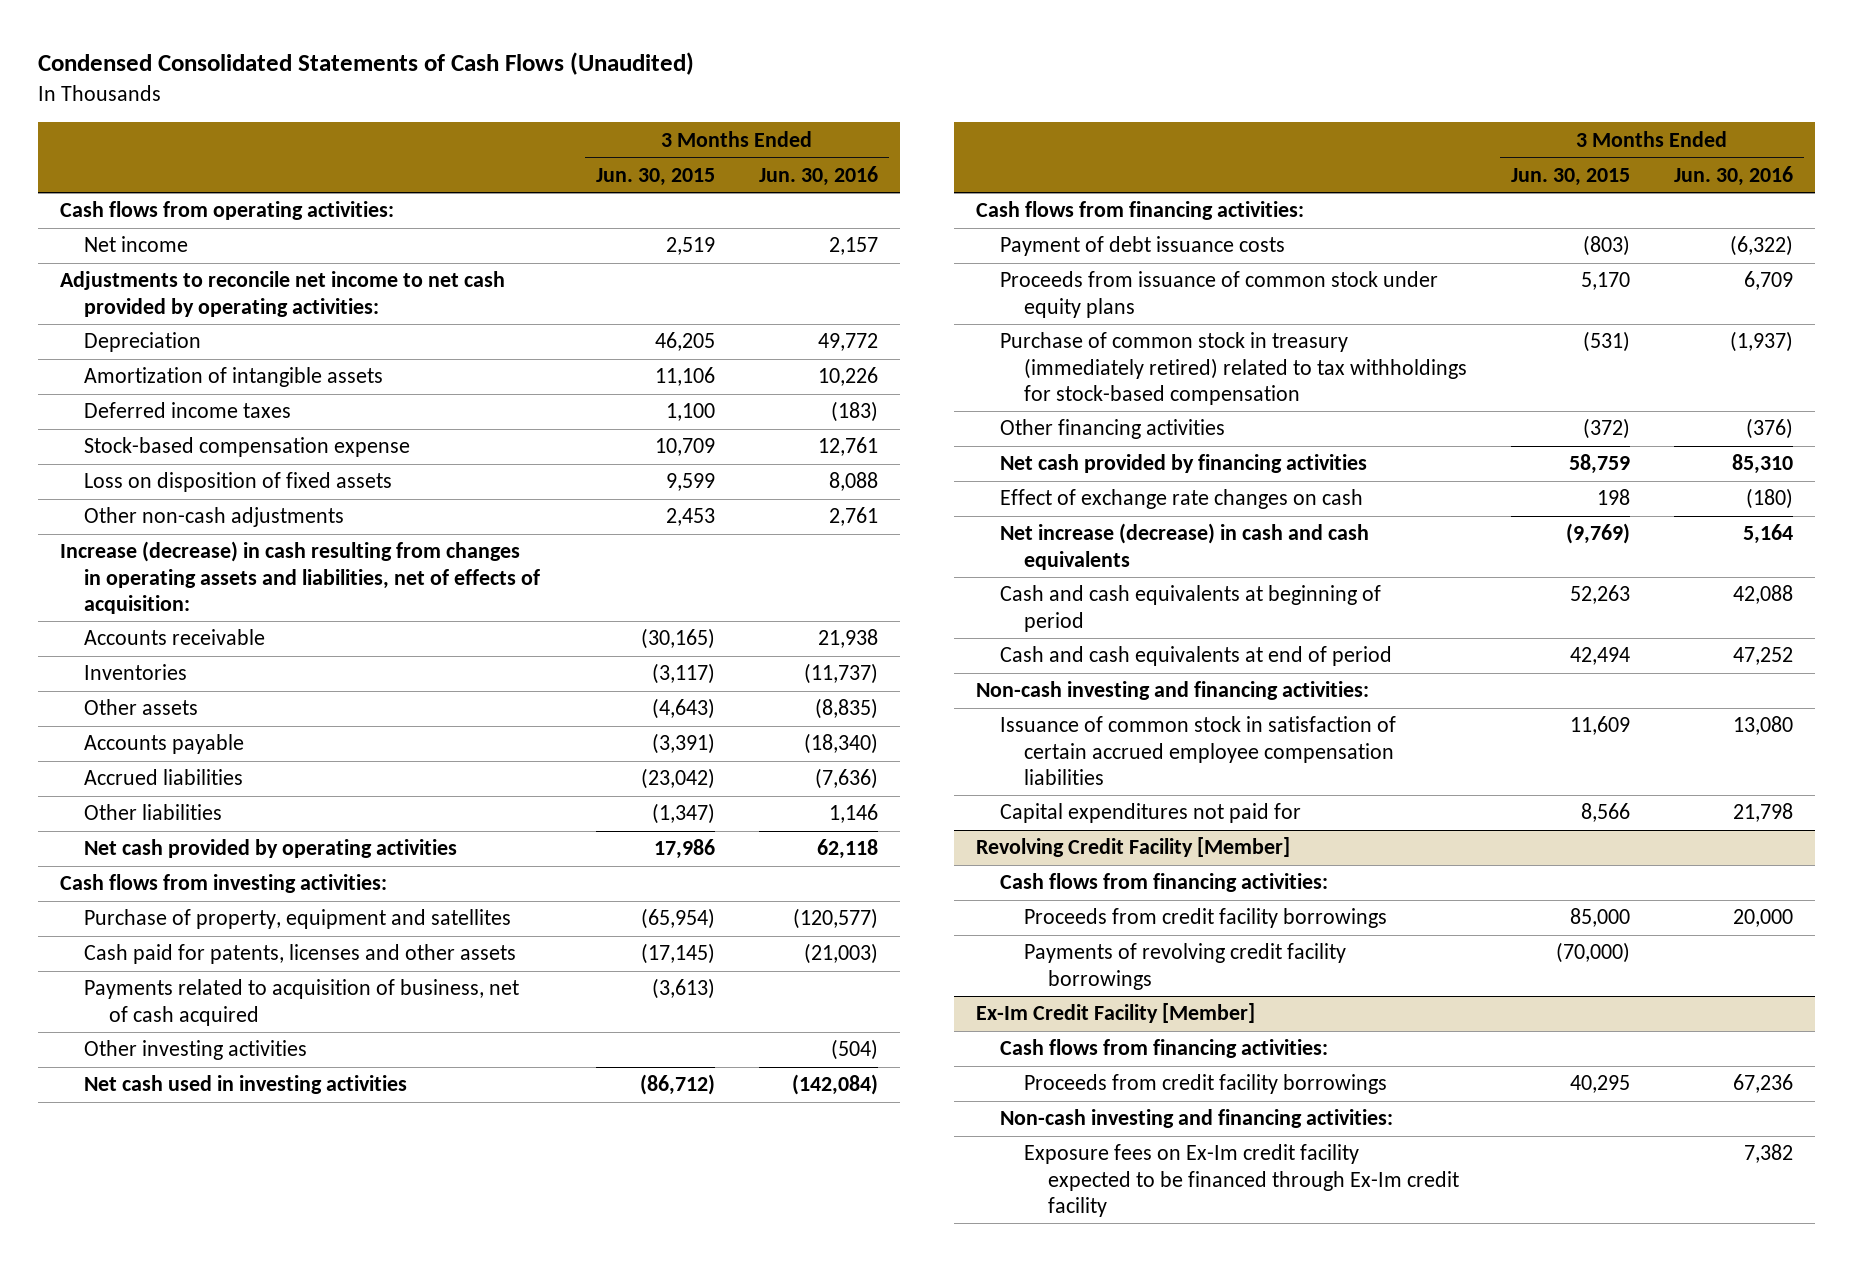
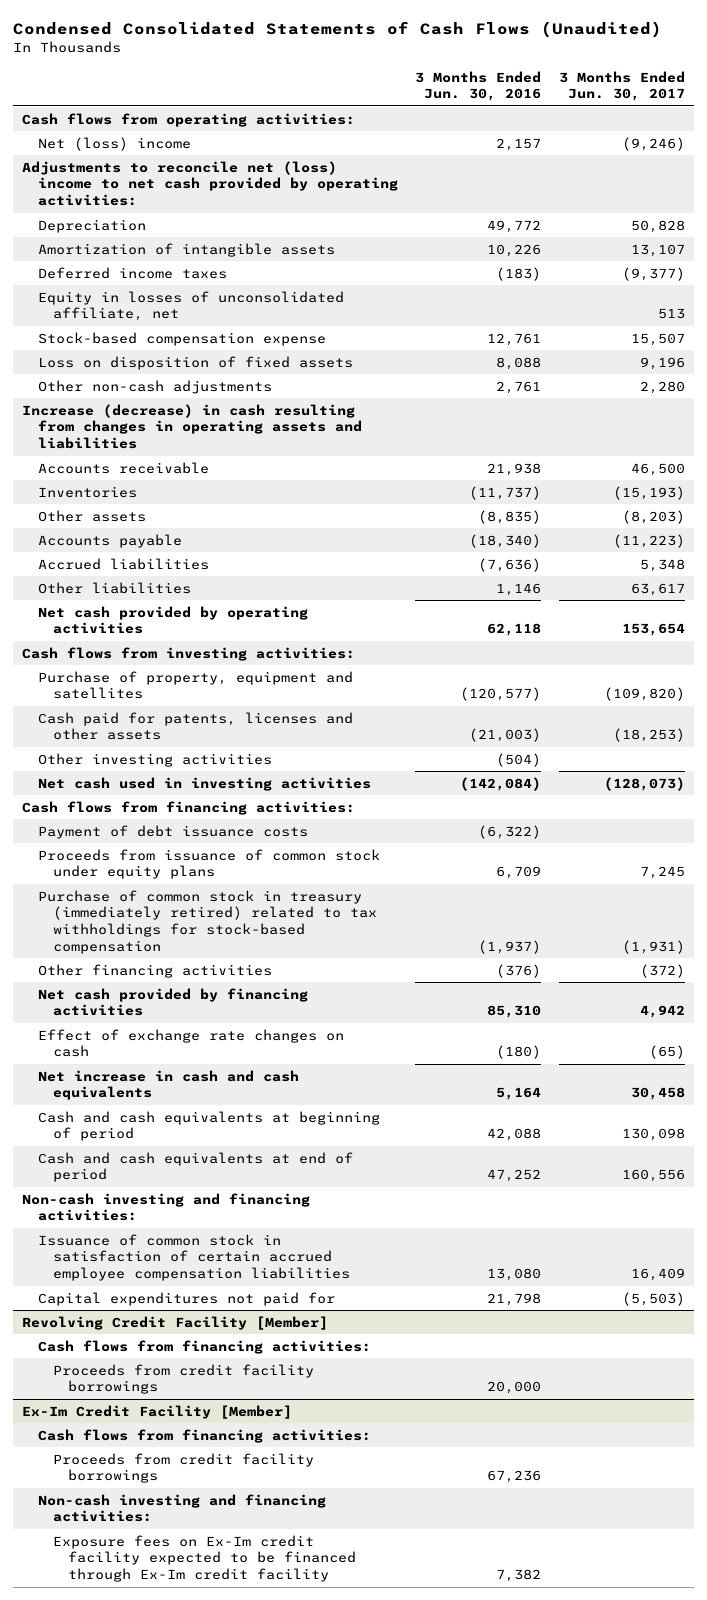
[595,167,715,186] Jun. 30, 2015 -> none
none -> [558,70,685,102] 3 Months Ended Jun. 30, 2017
[84,236,189,253] Net income -> [37,136,191,151] Net (loss) income
[60,271,506,317] Adjustments to reconcile net income to net cash provided by operating activities: -> [22,160,398,207] Adjustments to reconcile net (loss) income to net cash provided by operating activities:
none -> [37,290,344,322] Equity in losses of unconsolidated affiliate, net
[60,541,541,614] Increase (decrease) in cash resulting from changes in operating assets and liabilities, net of effects of acquisition: -> [22,403,362,450] Increase (decrease) in cash resulting from changes in operating assets and liabilities
[84,979,520,1026] Payments related to acquisition of business, net of cash acquired -> none
[999,523,1369,570] Net increase (decrease) in cash and cash equivalents -> [37,1069,299,1101] Net increase in cash and cash equivalents
[1024,943,1347,990] Payments of revolving credit facility borrowings -> none

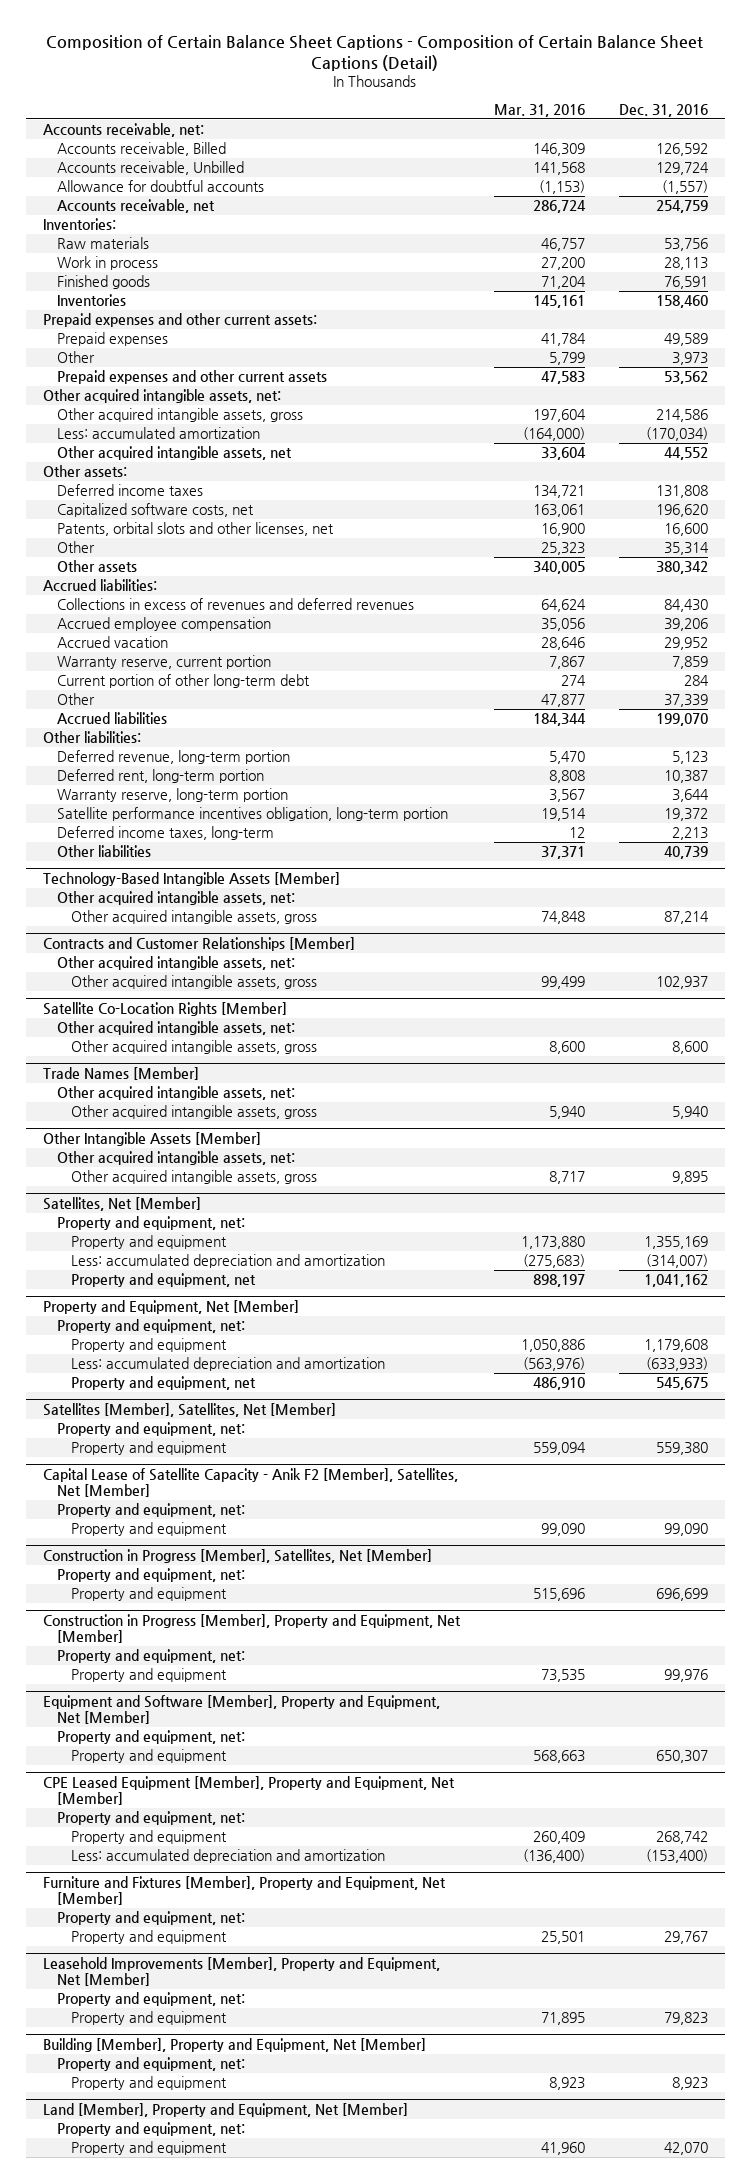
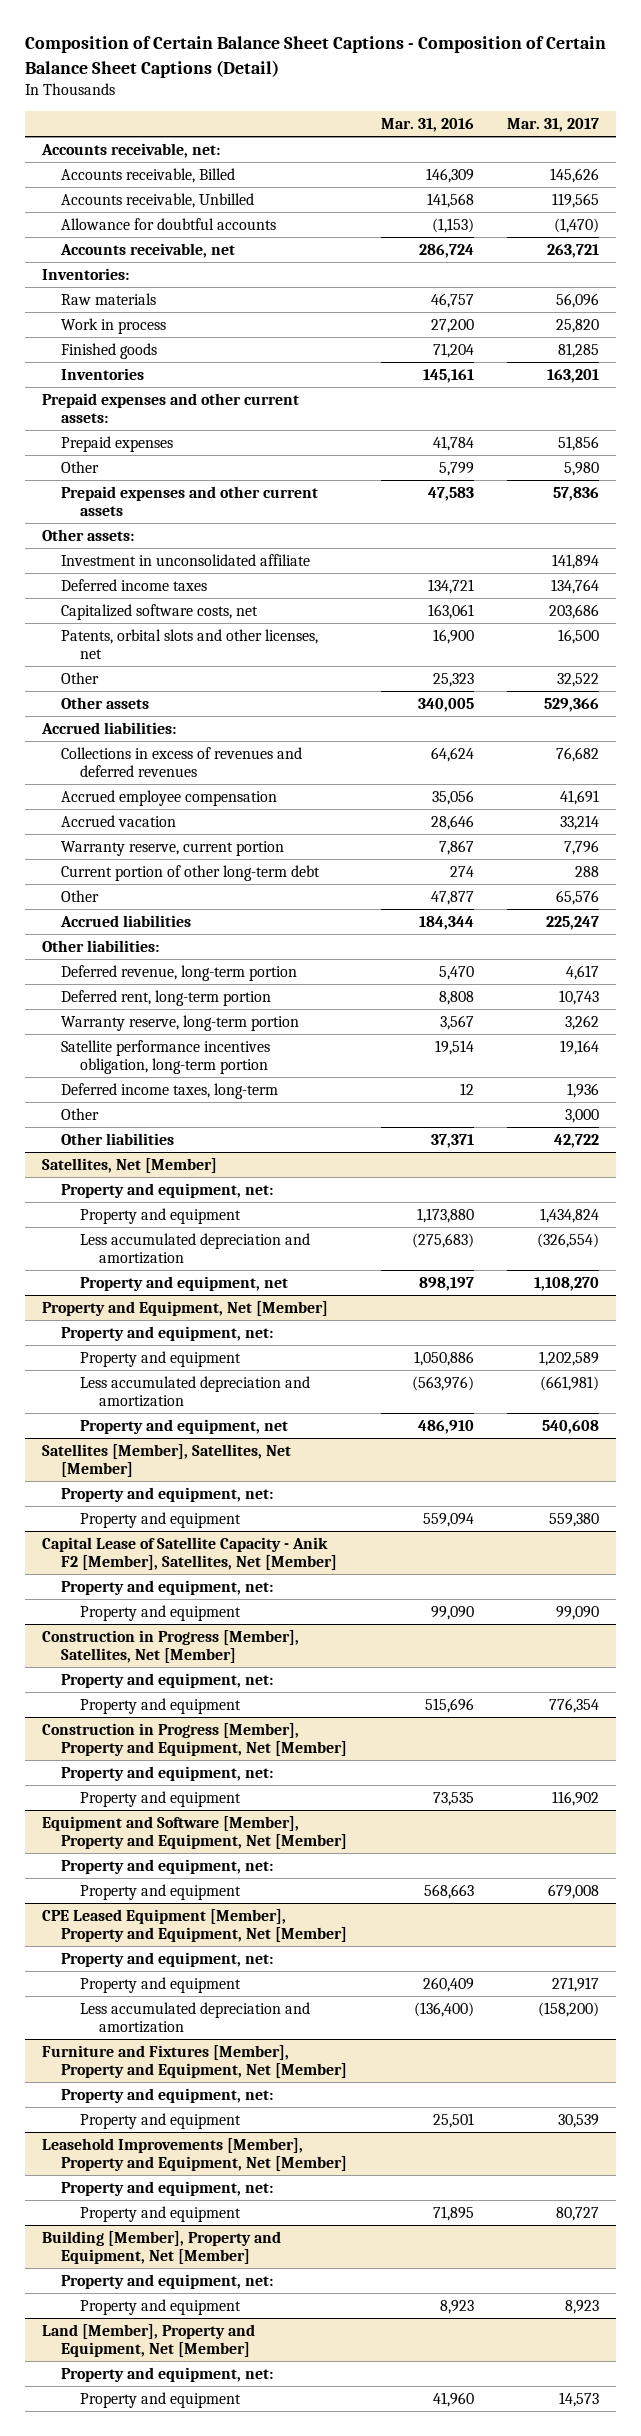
[619,104,709,118] Dec. 31, 2016 -> none
none -> [507,117,600,132] Mar. 31, 2017
[42,389,281,404] Other acquired intangible assets, net: -> none
[56,408,303,423] Other acquired intangible assets, gross -> none
[56,427,260,440] Less: accumulated amortization -> none
[56,446,292,461] Other acquired intangible assets, net -> none
none -> [60,553,310,566] Investment in unconsolidated affiliate
none -> [60,1107,99,1120] Other
[42,872,340,887] Technology-Based Intangible Assets [Member] -> none
[56,891,295,906] Other acquired intangible assets, net: -> none
[70,910,317,925] Other acquired intangible assets, gross -> none
[42,937,355,952] Contracts and Customer Relationships [Member] -> none
[56,956,295,971] Other acquired intangible assets, net: -> none
[70,975,317,990] Other acquired intangible assets, gross -> none
[42,1002,287,1017] Satellite Co-Location Rights [Member] -> none
[56,1021,295,1036] Other acquired intangible assets, net: -> none
[70,1040,317,1055] Other acquired intangible assets, gross -> none
[42,1067,199,1081] Trade Names [Member] -> none
[56,1086,295,1101] Other acquired intangible assets, net: -> none
[70,1105,317,1120] Other acquired intangible assets, gross -> none
[42,1132,261,1147] Other Intangible Assets [Member] -> none
[56,1151,295,1166] Other acquired intangible assets, net: -> none
[70,1170,317,1185] Other acquired intangible assets, gross -> none
[70,1254,385,1269] Less: accumulated depreciation and amortization -> [79,1232,310,1265] Less accumulated depreciation and amortization
[70,1357,385,1372] Less: accumulated depreciation and amortization -> [79,1375,310,1408] Less accumulated depreciation and amortization
[70,1849,385,1864] Less: accumulated depreciation and amortization -> [79,2001,310,2034] Less accumulated depreciation and amortization

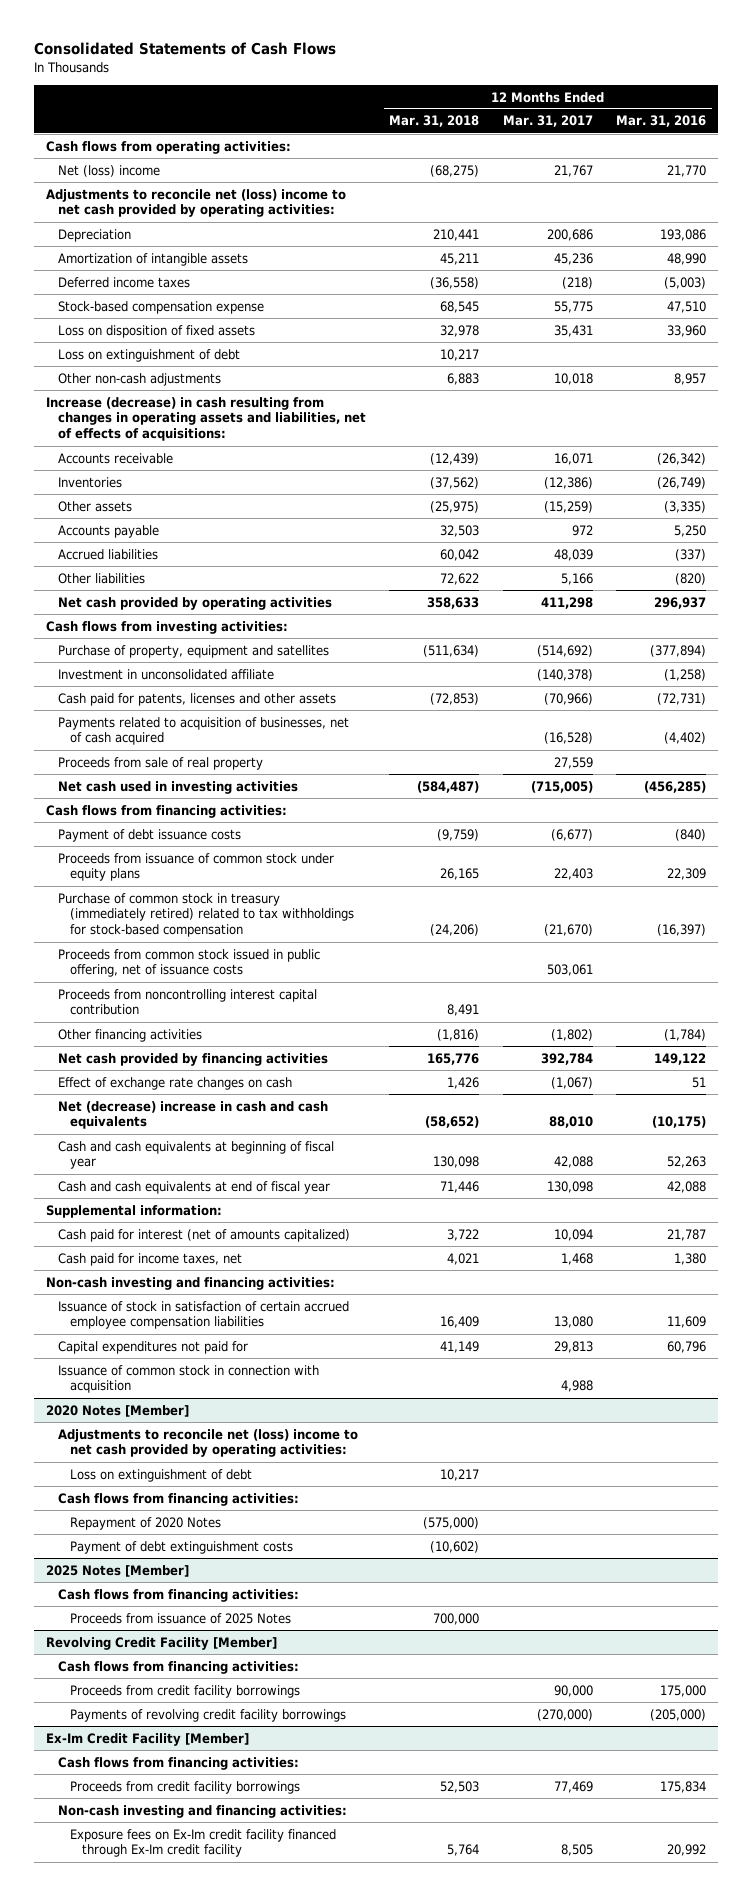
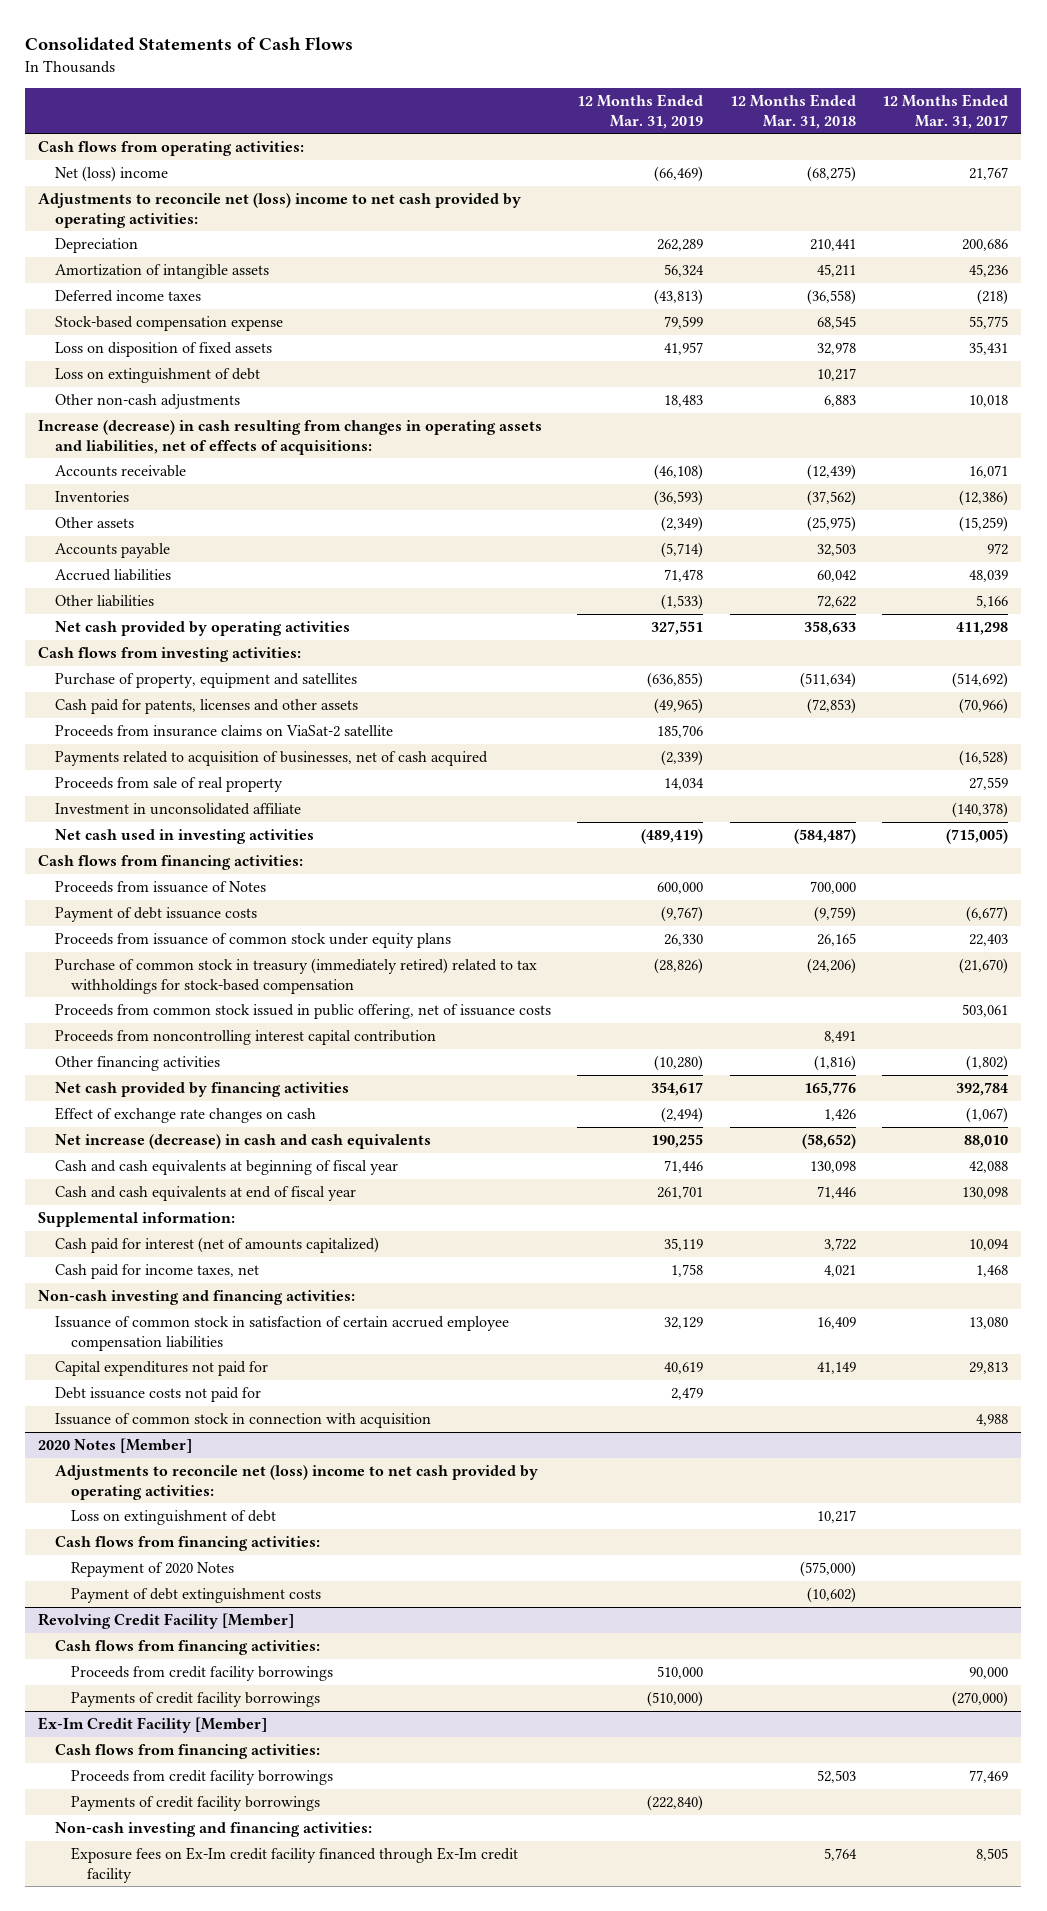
[616,115,707,128] Mar. 31, 2016 -> none
none -> [577,94,704,129] 12 Months Ended Mar. 31, 2019
none -> [54,725,393,738] Proceeds from insurance claims on ViaSat-2 satellite
[58,668,275,680] Investment in unconsolidated affiliate -> [54,803,301,816] Investment in unconsolidated affiliate
none -> [54,881,266,894] Proceeds from issuance of Notes
[58,1100,329,1130] Net (decrease) increase in cash and cash equivalents -> [54,1134,431,1150] Net increase (decrease) in cash and cash equivalents
[58,1300,350,1330] Issuance of stock in satisfaction of certain accrued employee compensation liabilities -> [54,1316,509,1351] Issuance of common stock in satisfaction of certain accrued employee compensation liabilities
none -> [54,1387,261,1403] Debt issuance costs not paid for
[46,1564,190,1577] 2025 Notes [Member] -> none
[58,1588,300,1602] Cash flows from financing activities: -> none
[70,1612,292,1624] Proceeds from issuance of 2025 Notes -> none
[70,1708,347,1722] Payments of revolving credit facility borrowings -> [70,1692,320,1708] Payments of credit facility borrowings
none -> [70,1796,320,1812] Payments of credit facility borrowings

